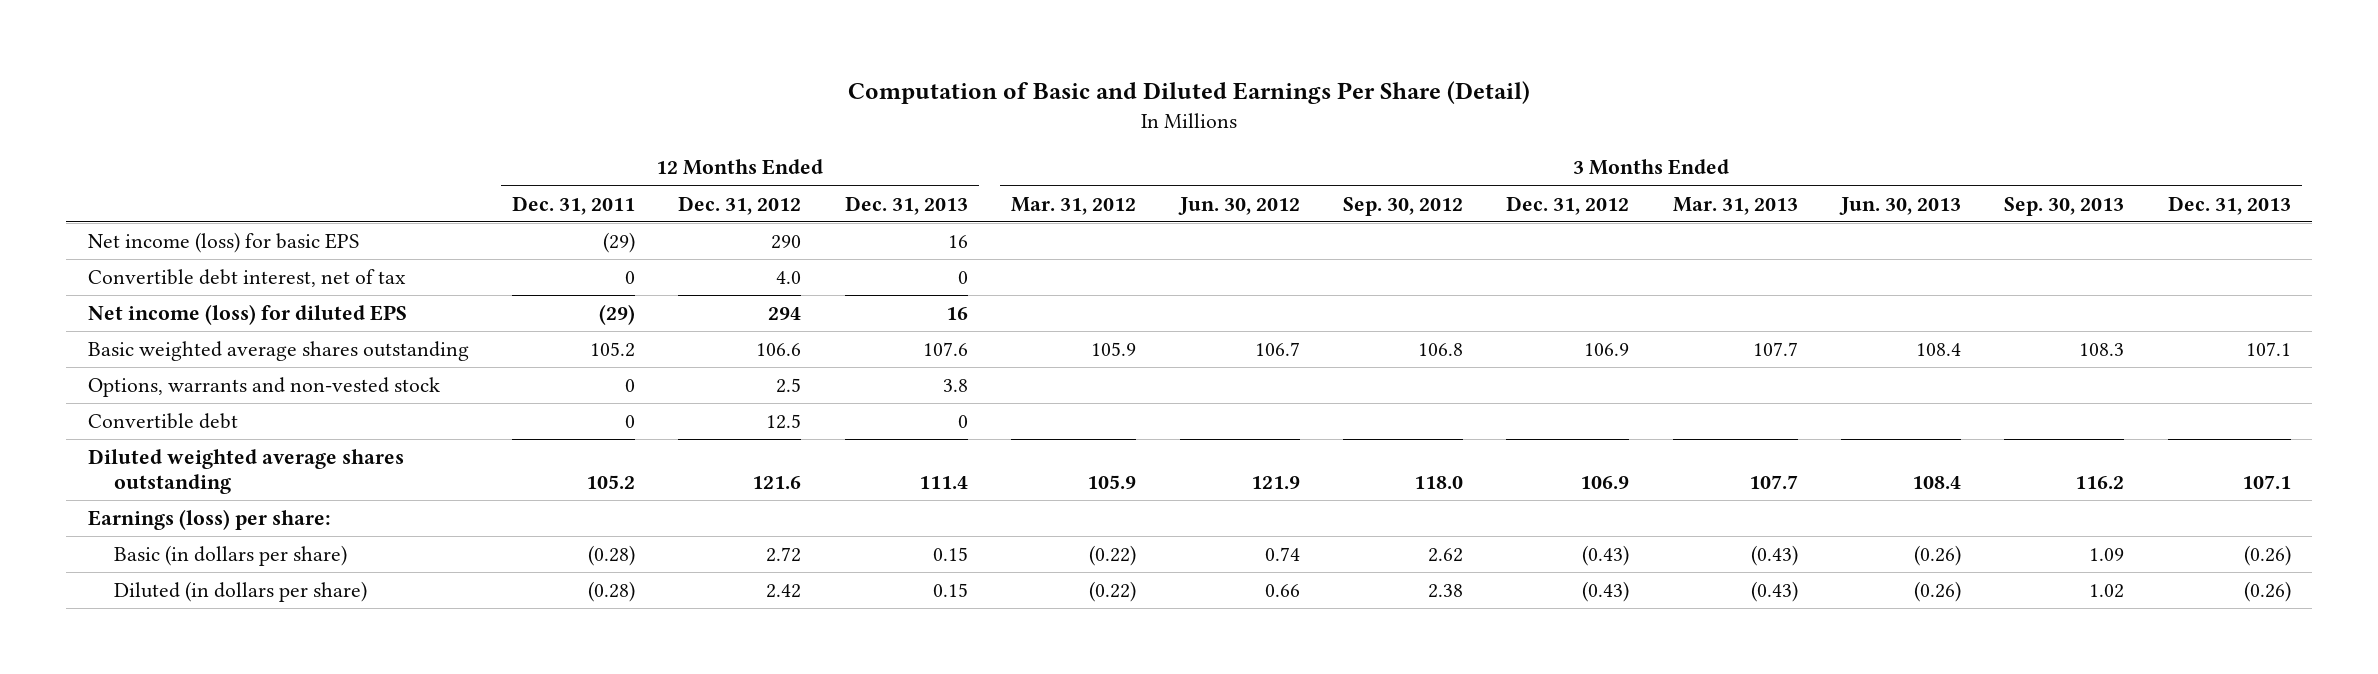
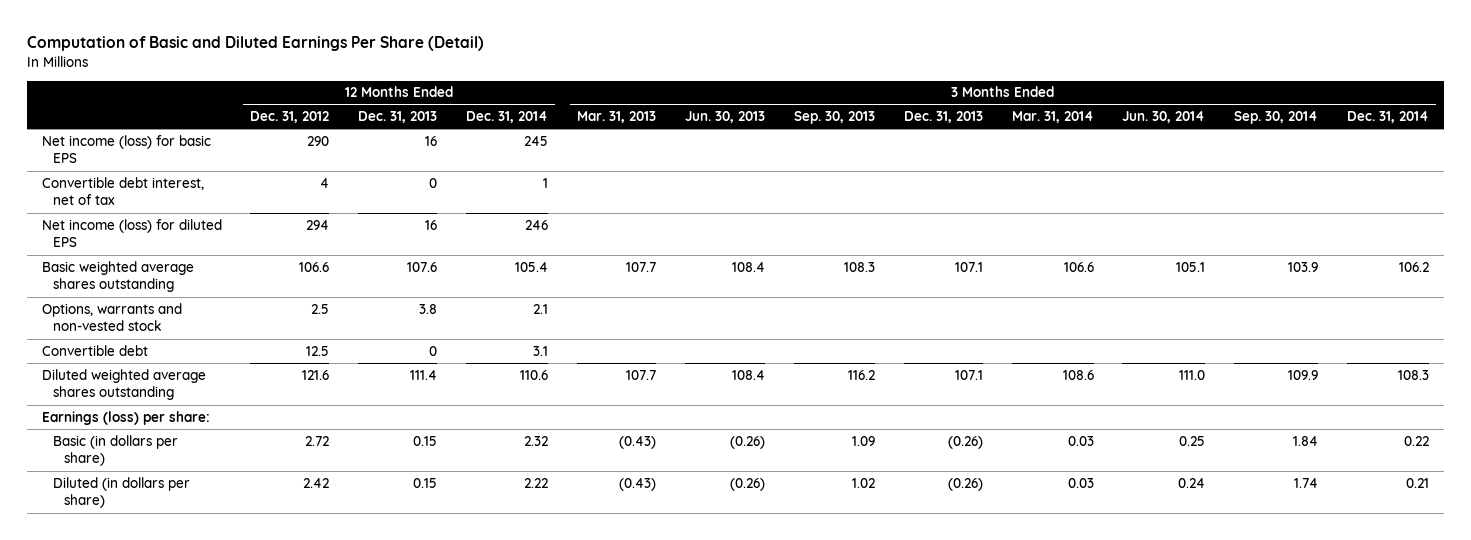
[512,195,636,215] Dec. 31, 2011 -> none
[1011,196,1137,215] Mar. 31, 2012 -> none
[1177,196,1300,215] Jun. 30, 2012 -> none
[1342,196,1463,216] Sep. 30, 2012 -> none
[1506,195,1630,215] Dec. 31, 2012 -> none
none -> [466,111,549,124] Dec. 31, 2014
none -> [1011,111,1094,124] Mar. 31, 2014
none -> [1122,111,1206,124] Jun. 30, 2014
none -> [1234,111,1319,125] Sep. 30, 2014
none -> [1347,111,1430,124] Dec. 31, 2014
[776,271,802,285] 4.0 -> [320,177,330,188] 4

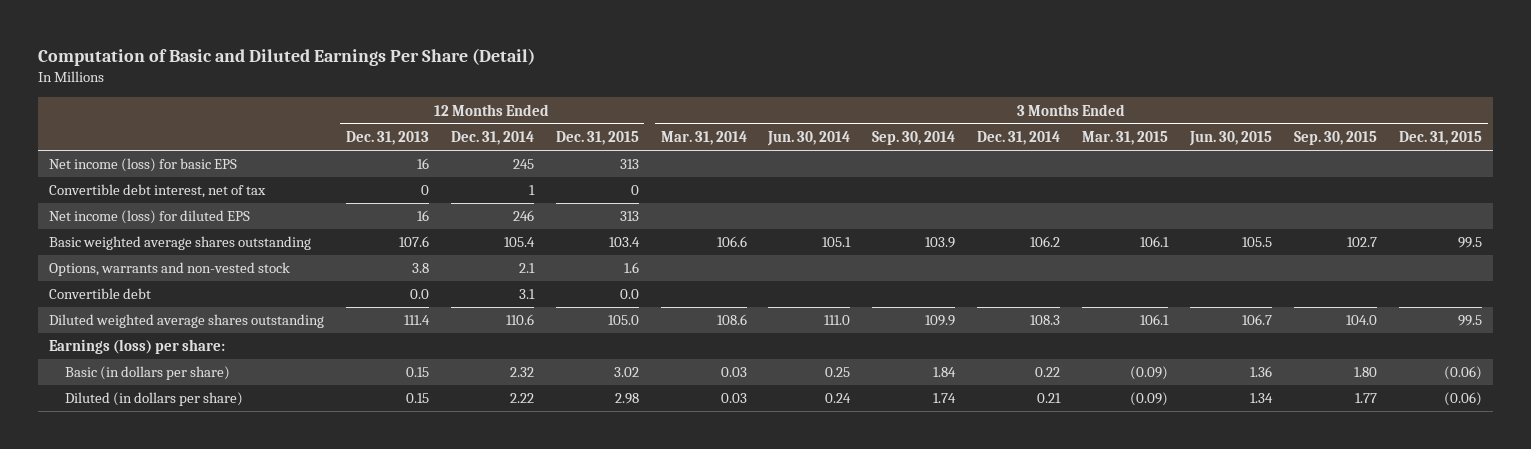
[250,111,330,124] Dec. 31, 2012 -> none
[577,111,657,124] Mar. 31, 2013 -> none
[684,111,765,124] Jun. 30, 2013 -> none
[793,111,875,125] Sep. 30, 2013 -> none
[903,111,983,124] Dec. 31, 2013 -> none
none -> [555,131,639,146] Dec. 31, 2015
none -> [1082,131,1169,146] Mar. 31, 2015
none -> [1189,131,1273,147] Jun. 30, 2015
none -> [1294,131,1378,146] Sep. 30, 2015
none -> [1399,131,1483,146] Dec. 31, 2015
[429,345,438,356] 0 -> [409,289,429,300] 0.0

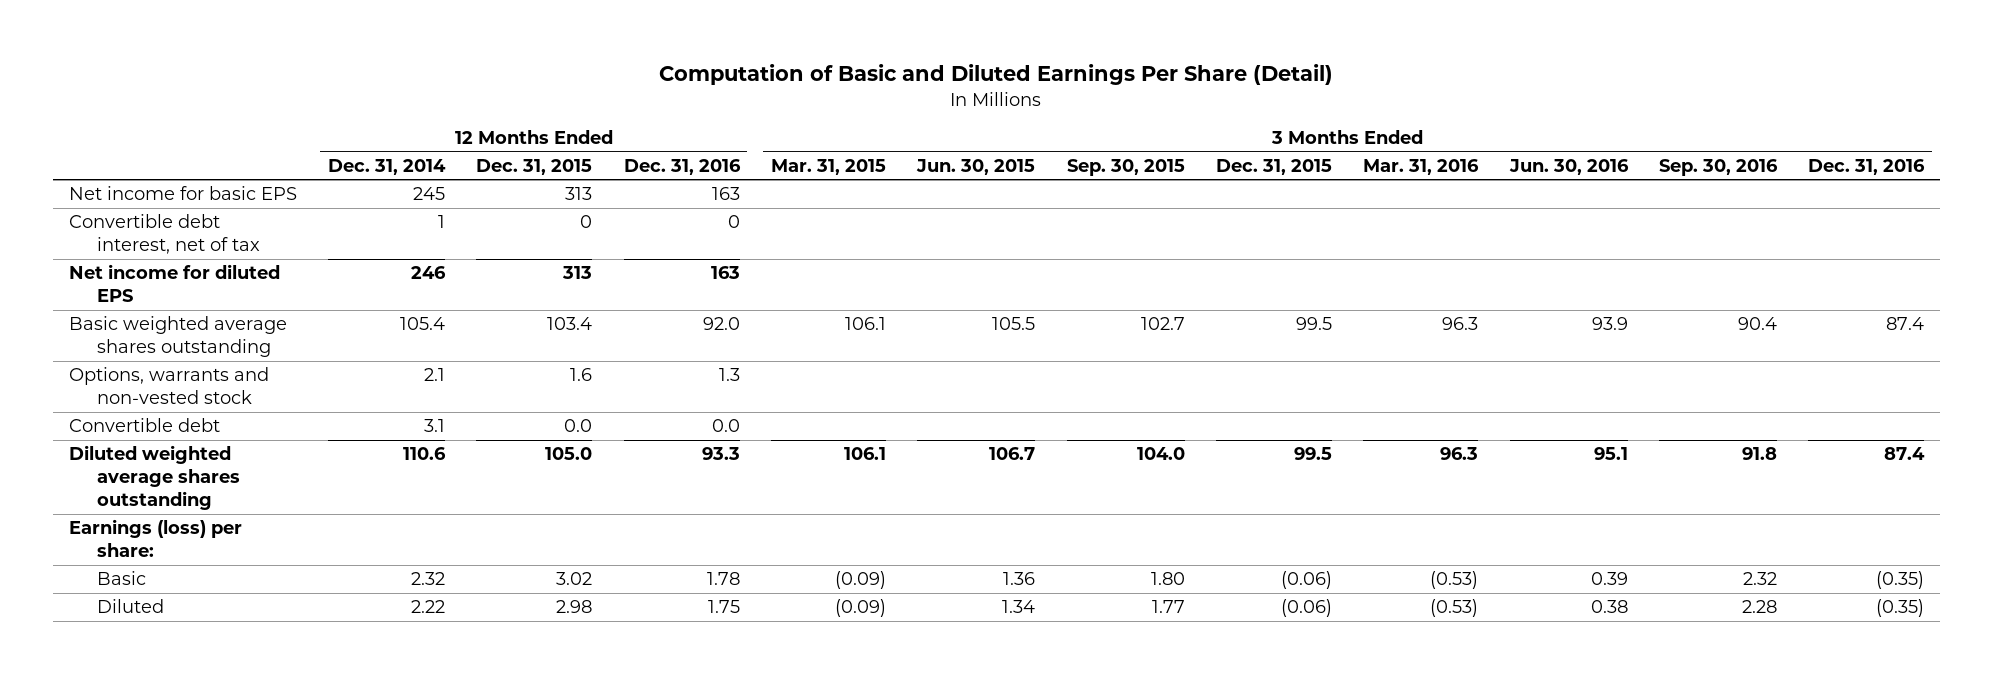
[345,131,429,146] Dec. 31, 2013 -> none
[660,131,747,146] Mar. 31, 2014 -> none
[767,131,851,147] Jun. 30, 2014 -> none
[872,131,956,146] Sep. 30, 2014 -> none
[977,131,1061,146] Dec. 31, 2014 -> none
none -> [623,158,741,175] Dec. 31, 2016
none -> [1363,158,1480,175] Mar. 31, 2016
none -> [1508,158,1629,175] Jun. 30, 2016
none -> [1659,158,1779,176] Sep. 30, 2016
none -> [1808,158,1926,175] Dec. 31, 2016
[48,158,237,173] Net income (loss) for basic EPS -> [68,186,297,201] Net income for basic EPS
[48,210,250,225] Net income (loss) for diluted EPS -> [68,264,280,303] Net income for diluted EPS
[65,366,231,381] Basic (in dollars per share) -> [96,571,146,586] Basic
[65,392,244,407] Diluted (in dollars per share) -> [96,599,164,614] Diluted

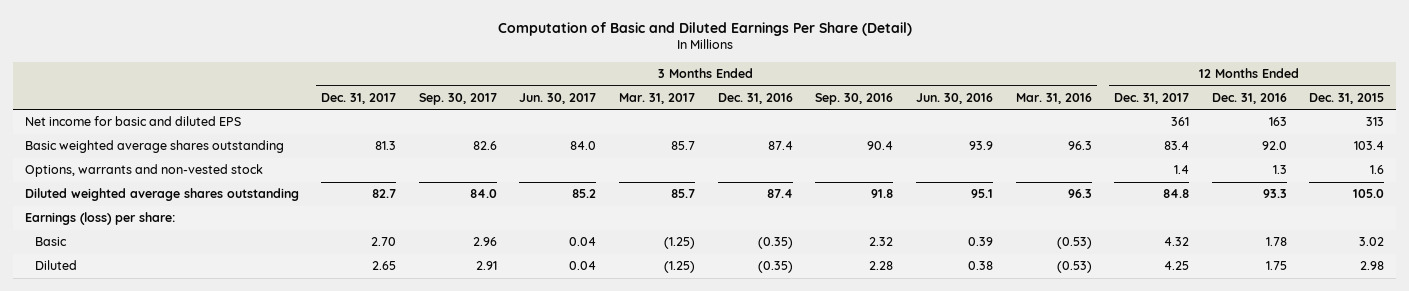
[327,158,446,175] Dec. 31, 2014 -> none
[770,158,886,175] Mar. 31, 2015 -> none
[916,158,1036,175] Jun. 30, 2015 -> none
[1066,158,1185,176] Sep. 30, 2015 -> none
[1215,158,1332,175] Dec. 31, 2015 -> none
none -> [321,92,397,104] Dec. 31, 2017
none -> [418,92,497,105] Sep. 30, 2017
none -> [519,92,597,104] Jun. 30, 2017
none -> [619,92,696,104] Mar. 31, 2017
none -> [1114,92,1190,104] Dec. 31, 2017
[68,214,260,255] Convertible debt interest, net of tax -> none
[68,264,280,303] Net income for diluted EPS -> none
[68,186,297,201] Net income for basic EPS -> [24,116,241,127] Net income for basic and diluted EPS
[68,418,220,433] Convertible debt -> none

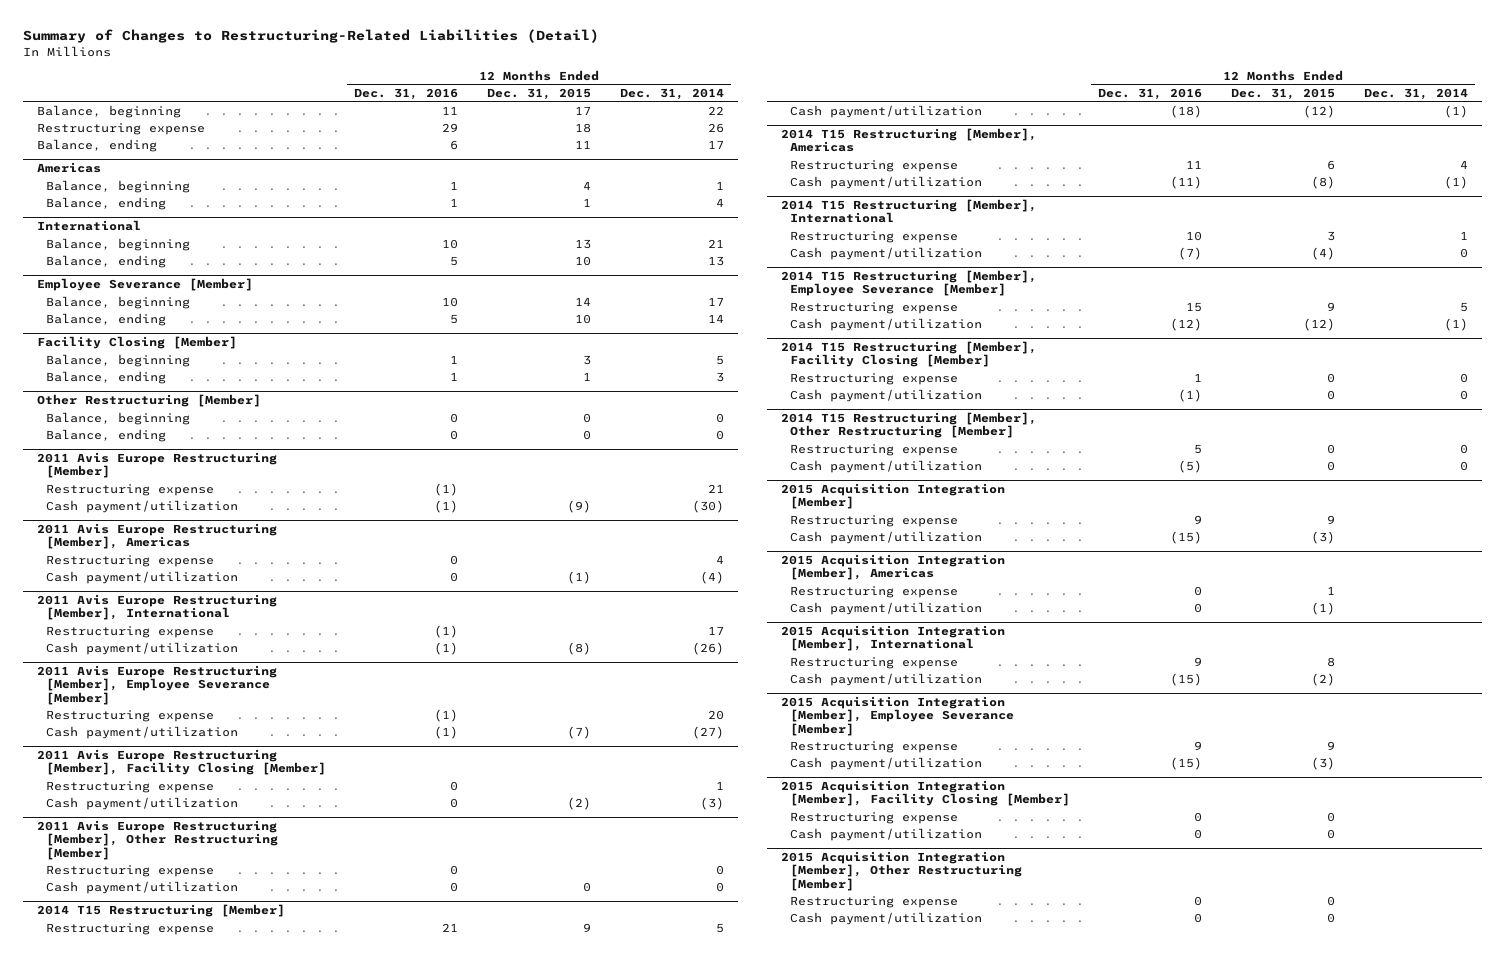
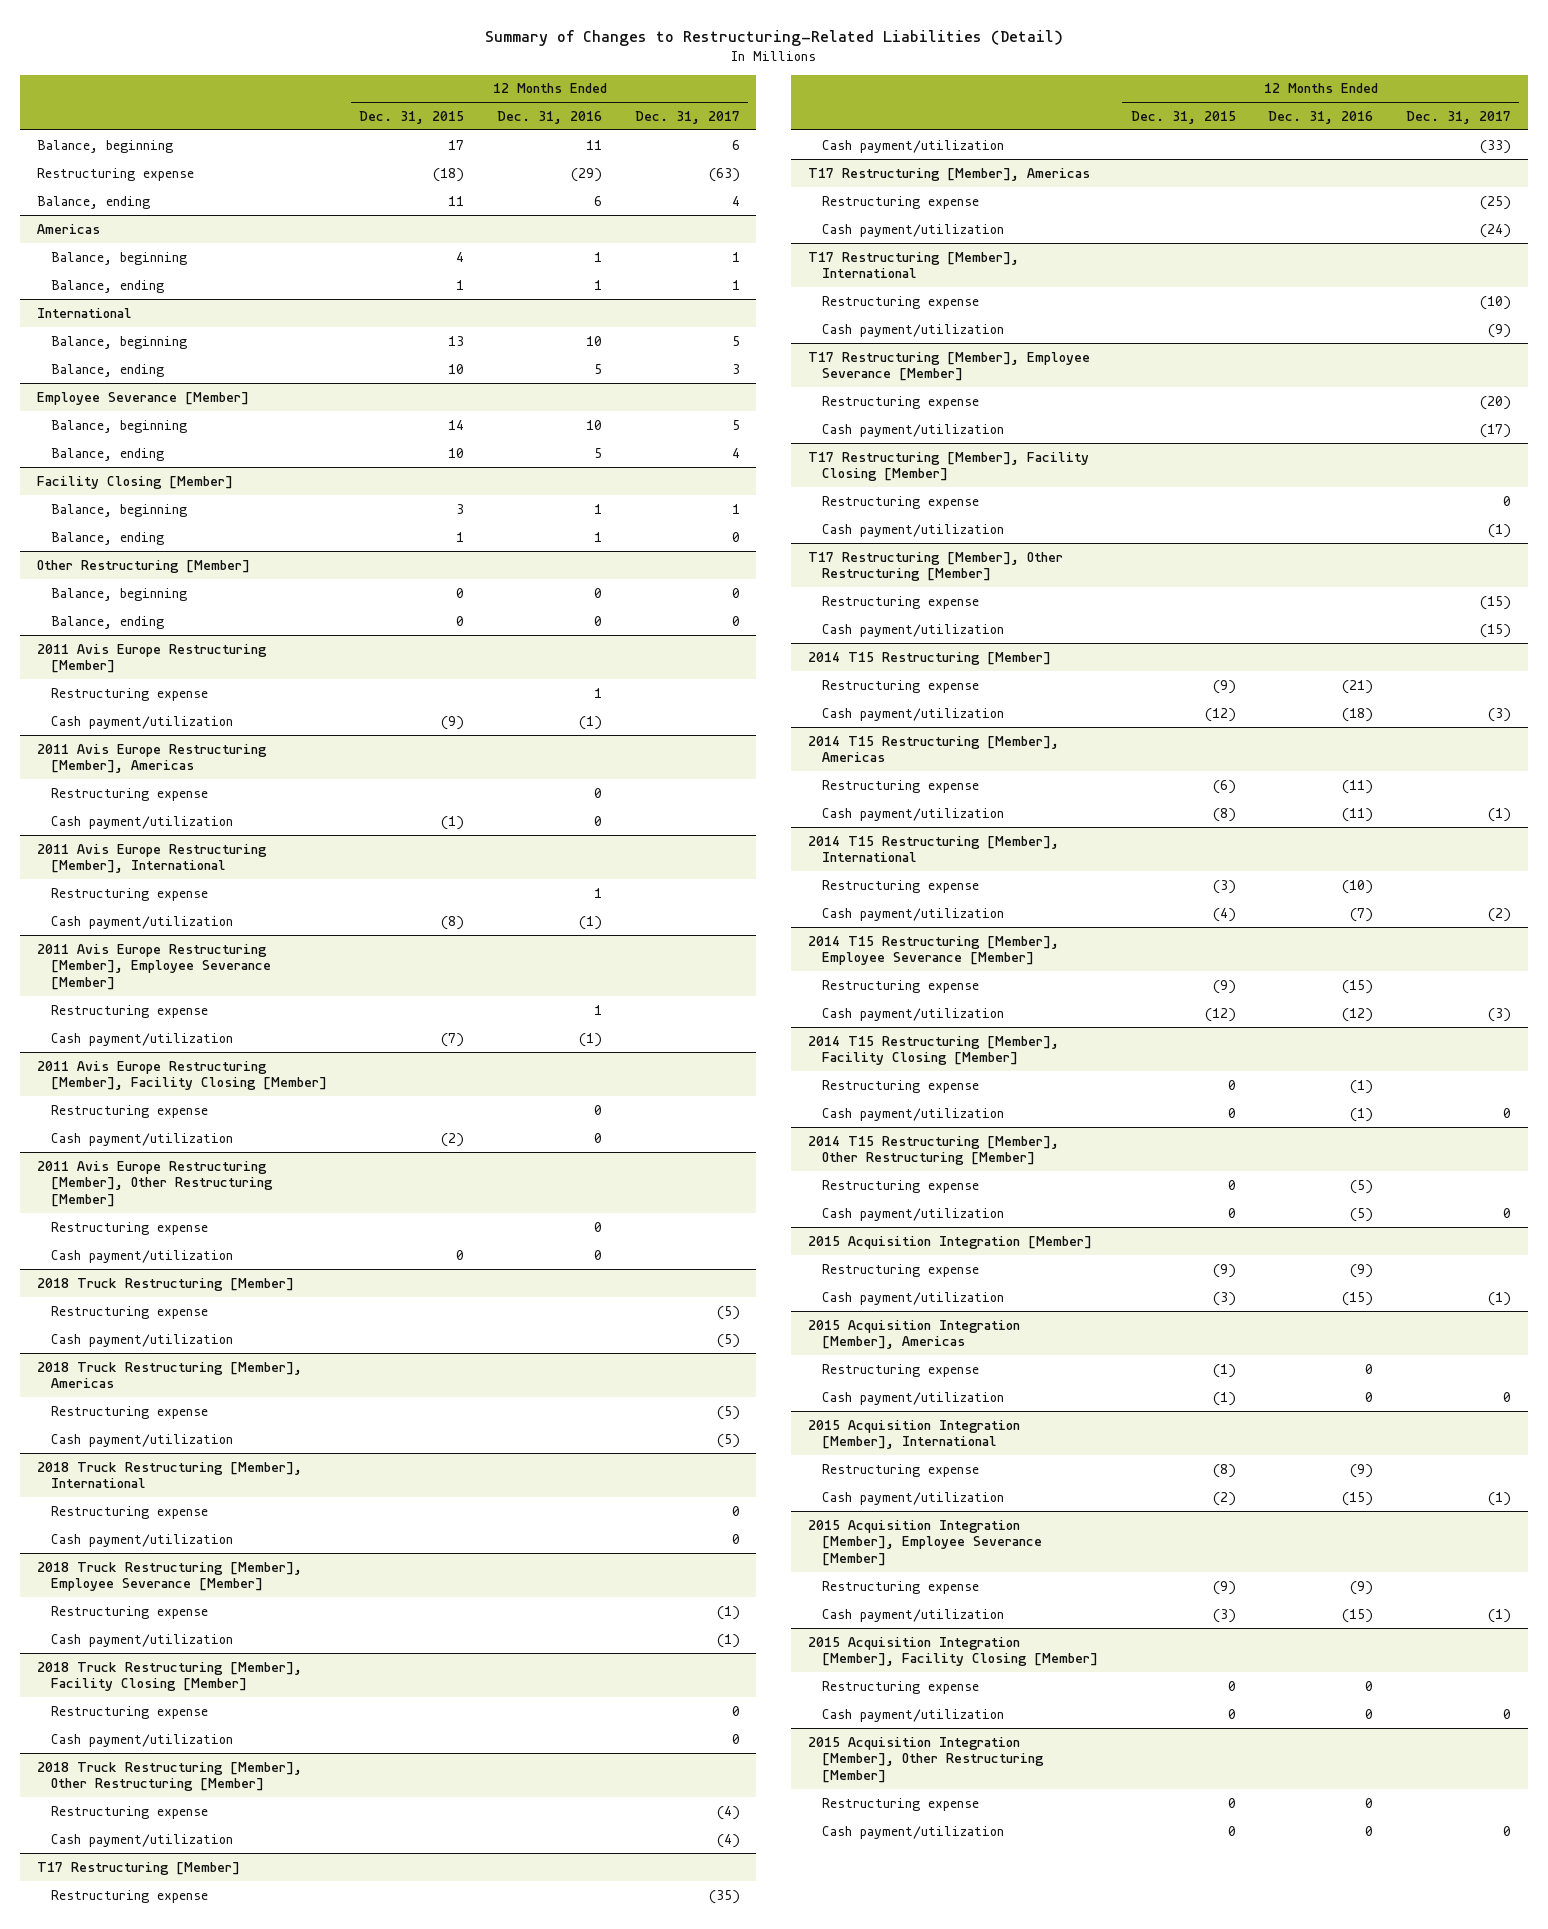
[619,87,724,100] Dec. 31, 2014 -> none
none -> [635,110,741,124] Dec. 31, 2017
[442,122,459,132] 29 -> [571,167,603,182] (29)
[575,122,592,133] 18 -> [433,167,465,182] (18)
[434,482,459,496] (1) -> [594,687,603,698] 1
[434,624,459,638] (1) -> [594,887,603,898] 1
[434,708,459,722] (1) -> [594,1004,603,1015] 1
none -> [36,1277,294,1291] 2018 Truck Restructuring [Member]
none -> [50,1305,208,1319] Restructuring expense
none -> [50,1333,233,1347] Cash payment/utilization
none -> [36,1361,302,1389] 2018 Truck Restructuring [Member], Americas
none -> [50,1405,208,1419] Restructuring expense
none -> [50,1433,233,1447] Cash payment/utilization
none -> [36,1461,302,1489] 2018 Truck Restructuring [Member], International
none -> [50,1505,208,1519] Restructuring expense
none -> [50,1533,233,1547] Cash payment/utilization
none -> [36,1561,302,1592] 2018 Truck Restructuring [Member], Employee Severance [Member]
none -> [50,1605,208,1619] Restructuring expense
none -> [50,1633,233,1647] Cash payment/utilization
none -> [36,1661,302,1692] 2018 Truck Restructuring [Member], Facility Closing [Member]
none -> [50,1705,208,1719] Restructuring expense
none -> [50,1733,233,1747] Cash payment/utilization
none -> [36,1761,302,1792] 2018 Truck Restructuring [Member], Other Restructuring [Member]
none -> [50,1805,208,1819] Restructuring expense
none -> [50,1833,233,1847] Cash payment/utilization
none -> [36,1861,240,1875] T17 Restructuring [Member]
none -> [50,1889,208,1903] Restructuring expense
none -> [821,139,1004,153] Cash payment/utilization
none -> [807,167,1090,181] T17 Restructuring [Member], Americas
none -> [821,195,979,209] Restructuring expense
none -> [821,223,1004,237] Cash payment/utilization
none -> [807,251,1019,279] T17 Restructuring [Member], International
none -> [821,295,979,309] Restructuring expense
none -> [821,323,1004,337] Cash payment/utilization
none -> [807,351,1090,382] T17 Restructuring [Member], Employee Severance [Member]
none -> [821,395,979,409] Restructuring expense
none -> [821,423,1004,437] Cash payment/utilization
none -> [807,451,1089,482] T17 Restructuring [Member], Facility Closing [Member]
none -> [821,495,979,509] Restructuring expense
none -> [821,523,1004,537] Cash payment/utilization
none -> [807,551,1063,582] T17 Restructuring [Member], Other Restructuring [Member]
none -> [821,595,979,609] Restructuring expense
none -> [821,623,1004,637] Cash payment/utilization
[442,922,459,932] 21 -> [1342,679,1374,694] (21)
[583,922,592,932] 9 -> [1212,679,1236,694] (9)
[1186,159,1203,169] 11 -> [1342,779,1374,794] (11)
[1327,159,1336,170] 6 -> [1212,779,1236,794] (6)
[1186,230,1203,241] 10 -> [1342,879,1374,894] (10)
[1327,230,1336,241] 3 -> [1212,879,1236,894] (3)
[1186,301,1203,312] 15 -> [1342,979,1374,994] (15)
[1327,301,1336,311] 9 -> [1212,979,1236,994] (9)
[1194,372,1203,382] 1 -> [1350,1079,1374,1094] (1)
[1194,443,1203,454] 5 -> [1350,1179,1374,1194] (5)
[1194,514,1203,524] 9 -> [1350,1263,1374,1278] (9)
[1327,514,1336,524] 9 -> [1212,1263,1236,1278] (9)
[1327,585,1336,595] 1 -> [1212,1363,1236,1378] (1)
[1194,656,1203,666] 9 -> [1350,1463,1374,1478] (9)
[1327,656,1336,667] 8 -> [1212,1463,1236,1478] (8)
[1194,740,1203,750] 9 -> [1350,1580,1374,1595] (9)
[1327,740,1336,750] 9 -> [1212,1580,1236,1595] (9)

